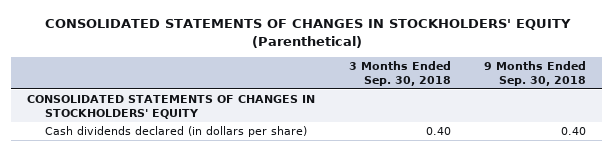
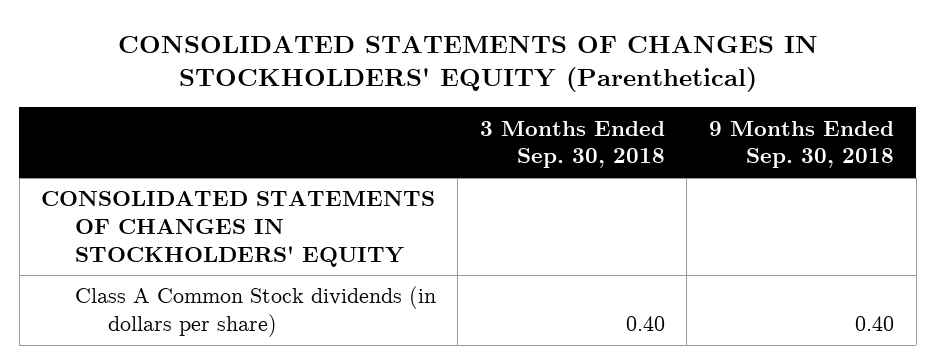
[44,126,307,138] Cash dividends declared (in dollars per share) -> [74,286,436,337] Class A Common Stock dividends (in dollars per share)

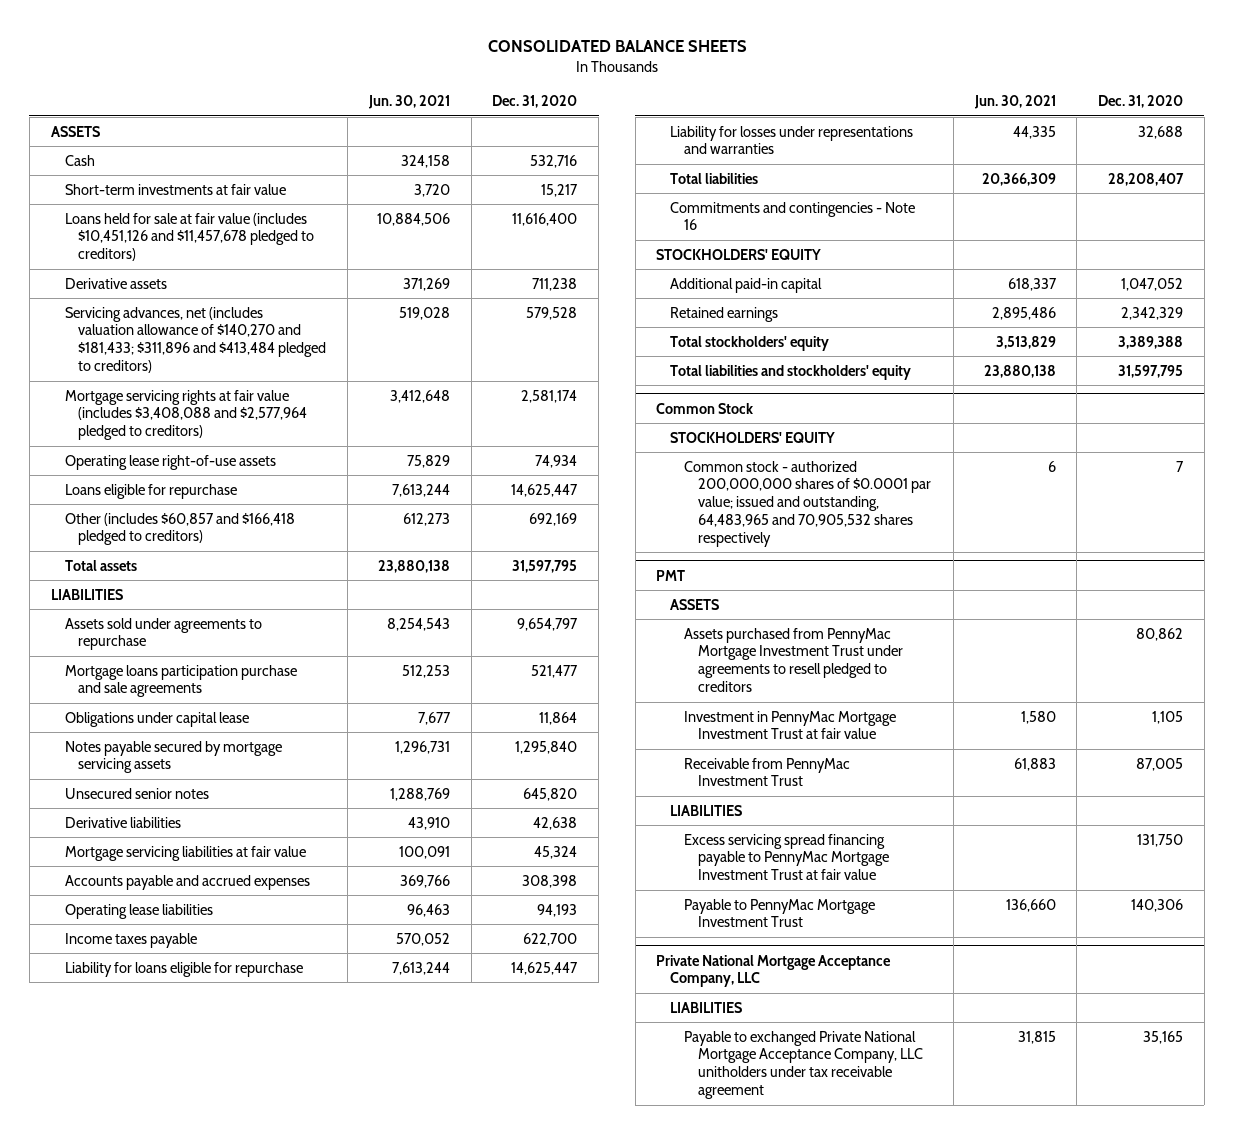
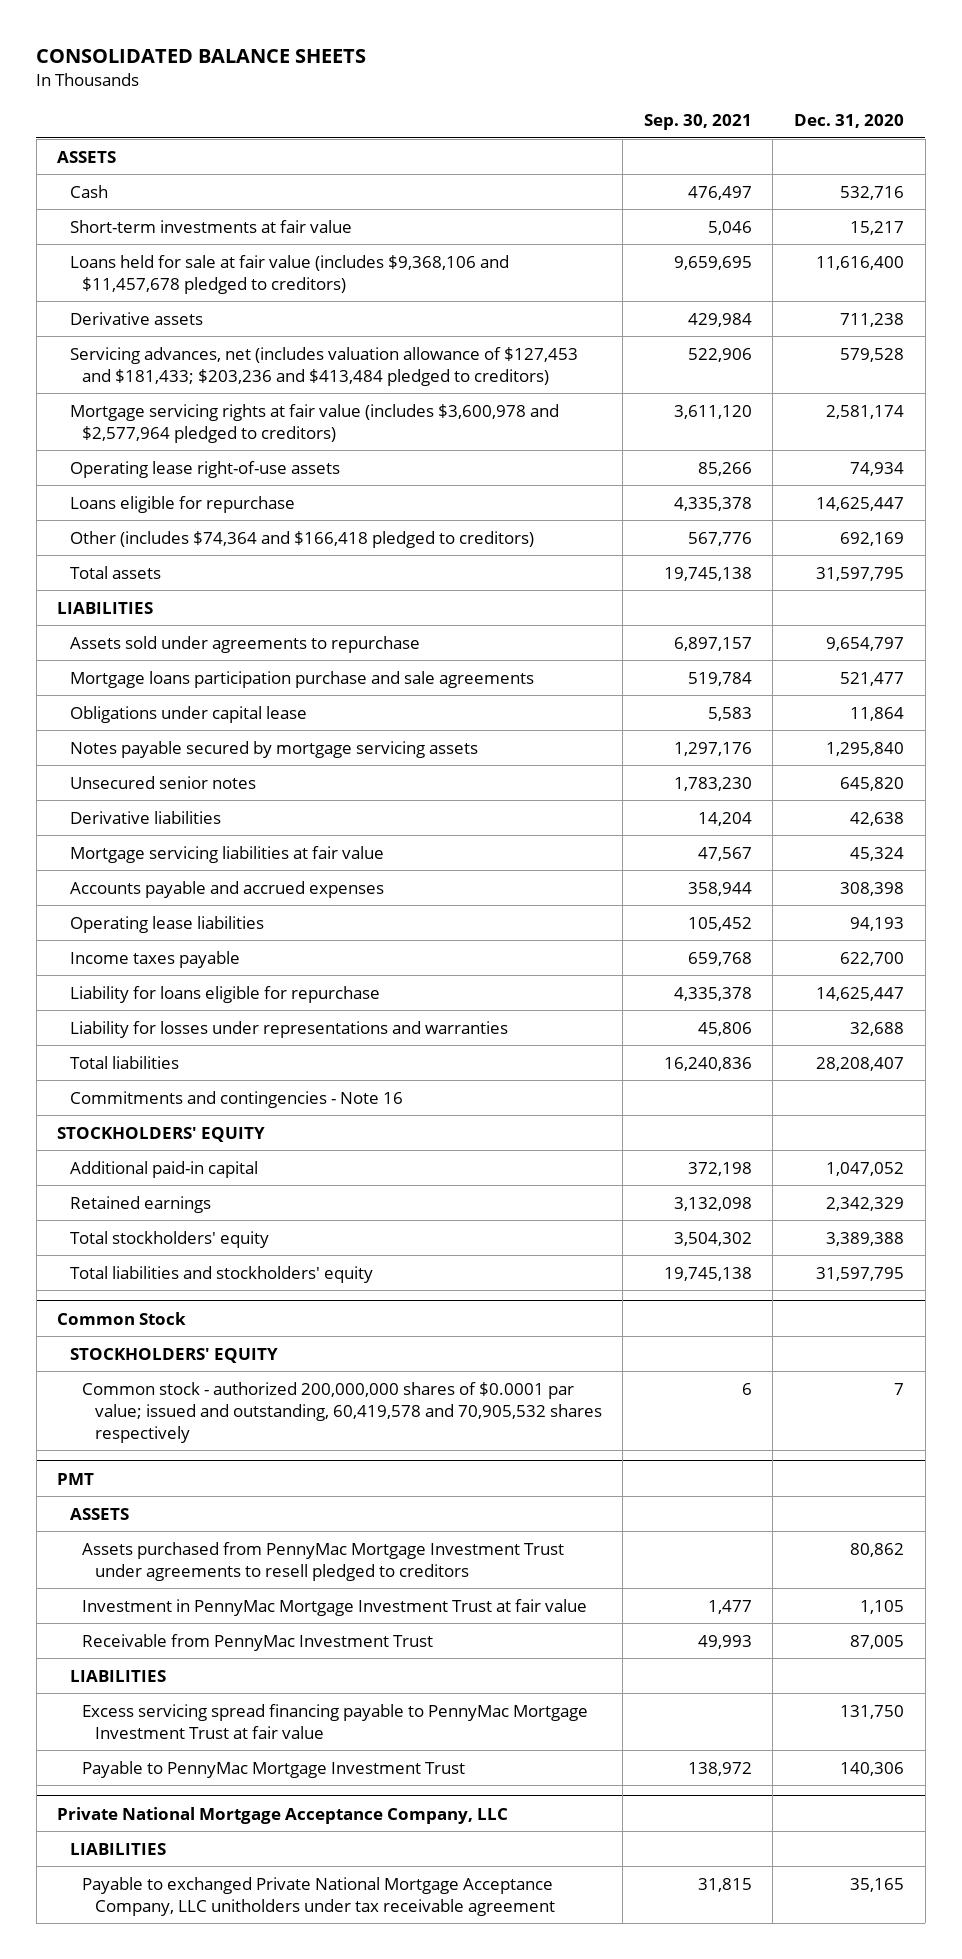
[367,94,450,109] Jun. 30, 2021 -> none
none -> [643,114,752,131] Sep. 30, 2021
[64,212,315,262] Loans held for sale at fair value (includes $10,451,126 and $11,457,678 pledged to creditors) -> [69,254,509,294] Loans held for sale at fair value (includes $9,368,106 and $11,457,678 pledged to creditors)
[64,306,327,373] Servicing advances, net (includes valuation allowance of $140,270 and $181,433; $311,896 and $413,484 pledged to creditors) -> [69,346,578,386] Servicing advances, net (includes valuation allowance of $127,453 and $181,433; $203,236 and $413,484 pledged to creditors)
[64,389,308,441] Mortgage servicing rights at fair value (includes $3,408,088 and $2,577,964 pledged to creditors) -> [69,403,559,443] Mortgage servicing rights at fair value (includes $3,600,978 and $2,577,964 pledged to creditors)
[64,512,295,546] Other (includes $60,857 and $166,418 pledged to creditors) -> [69,530,534,548] Other (includes $74,364 and $166,418 pledged to creditors)
[684,460,931,547] Common stock - authorized 200,000,000 shares of $0.0001 par value; issued and outstanding, 64,483,965 and 70,905,532 shares respectively -> [82,1381,602,1443] Common stock - authorized 200,000,000 shares of $0.0001 par value; issued and outstanding, 60,419,578 and 70,905,532 shares respectively

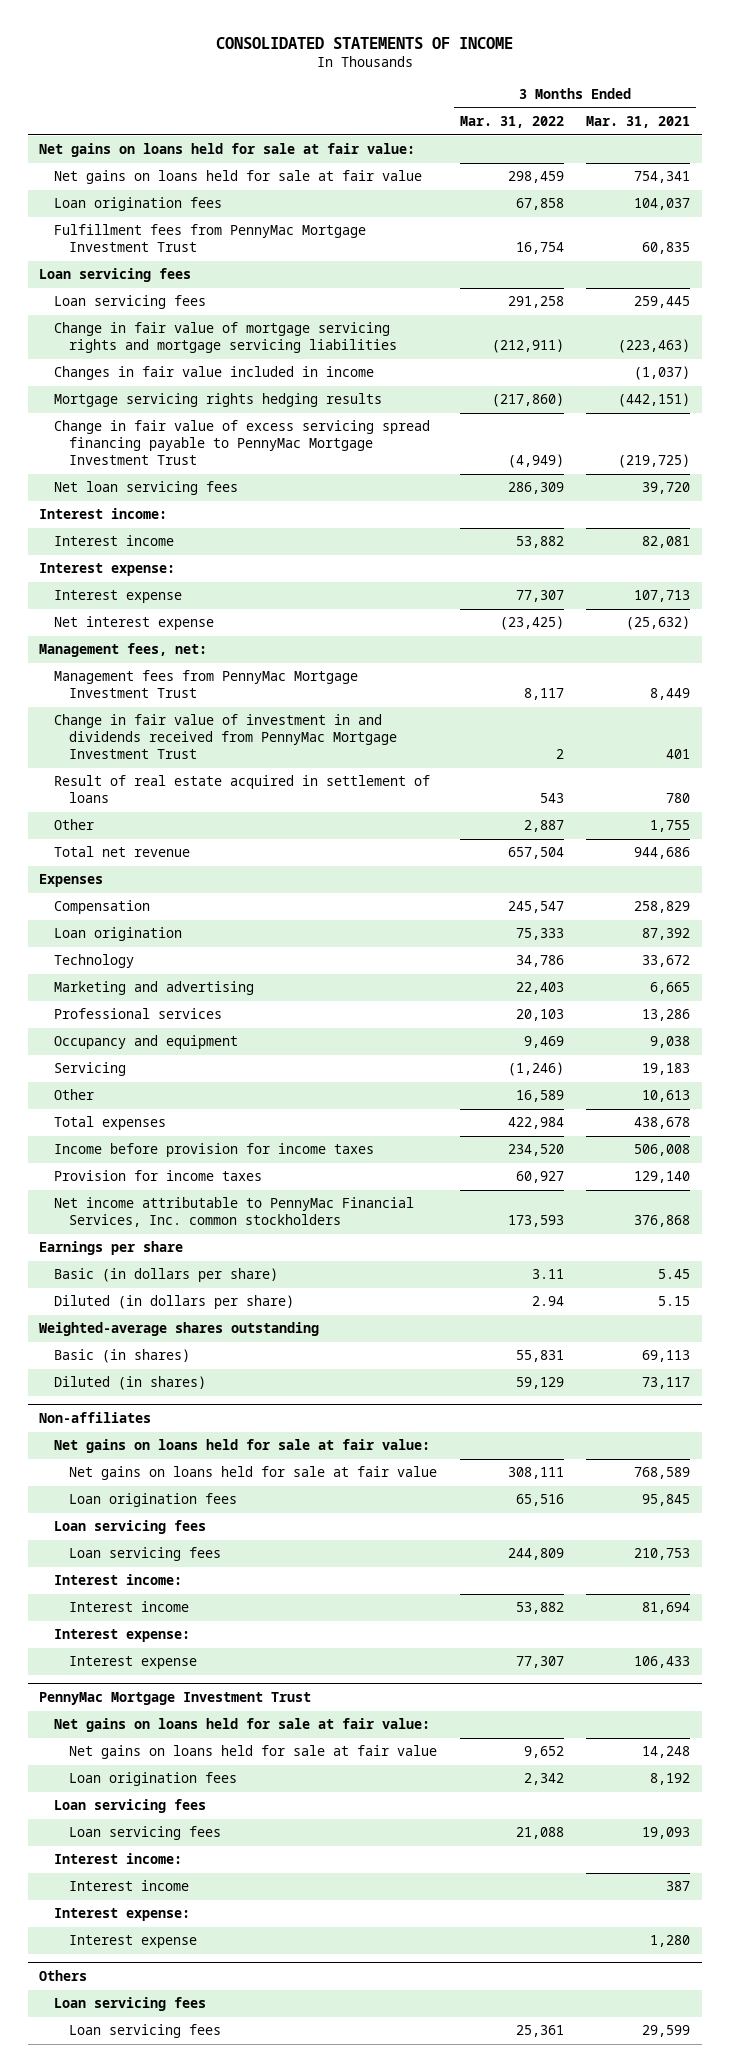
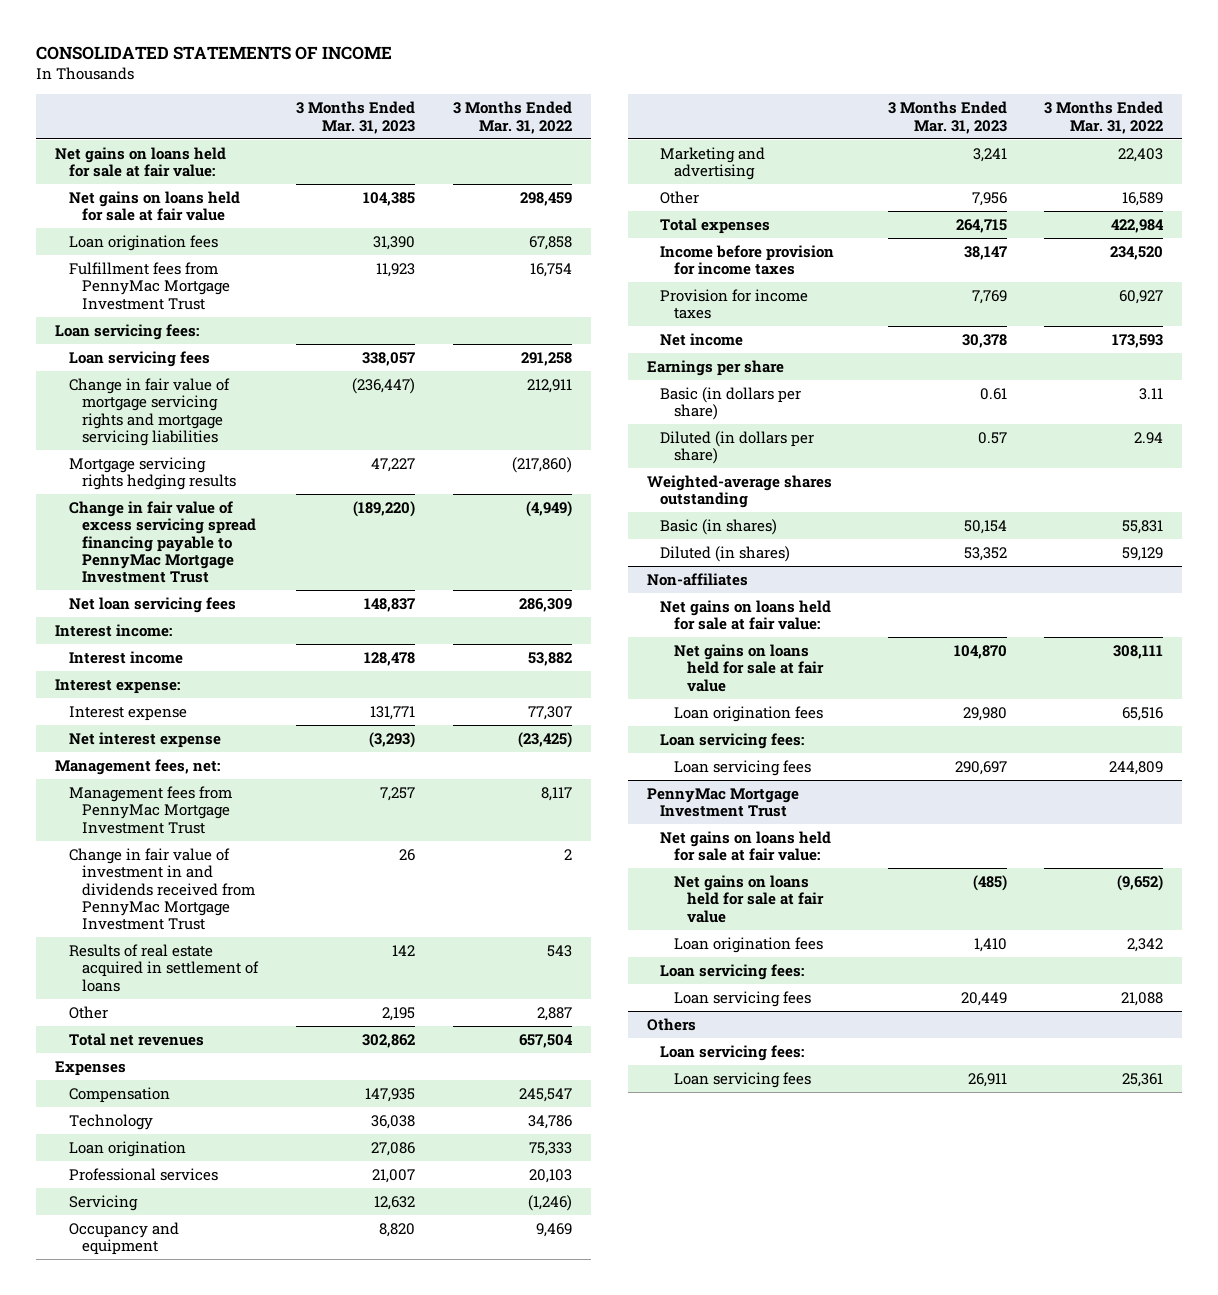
[586,115,691,128] Mar. 31, 2021 -> none
none -> [295,101,415,134] 3 Months Ended Mar. 31, 2023
[39,268,192,283] Loan servicing fees -> [55,323,200,340] Loan servicing fees:
[54,366,375,381] Changes in fair value included in income -> none
[491,339,564,354] (212,911) -> [526,378,572,393] 212,911
[54,775,431,804] Result of real estate acquired in settlement of loans -> [68,943,260,992] Results of real estate acquired in settlement of loans
[54,846,191,858] Total net revenue -> [68,1032,204,1046] Total net revenues
[54,927,183,942] Loan origination -> [68,1140,186,1157] Loan origination
[54,1035,239,1050] Occupancy and equipment -> [68,1221,179,1256] Occupancy and equipment
[54,981,255,996] Marketing and advertising -> [660,146,766,181] Marketing and advertising
[54,1197,415,1228] Net income attributable to PennyMac Financial Services, Inc. common stockholders -> [660,332,744,346] Net income
[54,1520,207,1535] Loan servicing fees -> [660,732,805,749] Loan servicing fees:
[54,1574,183,1586] Interest income: -> none
[69,1601,190,1613] Interest income -> none
[54,1629,191,1643] Interest expense: -> none
[69,1656,198,1670] Interest expense -> none
[523,1746,564,1759] 9,652 -> [1117,874,1164,891] (9,652)
[54,1799,207,1814] Loan servicing fees -> [660,963,805,980] Loan servicing fees:
[54,1853,183,1865] Interest income: -> none
[69,1880,190,1892] Interest income -> none
[54,1908,191,1922] Interest expense: -> none
[69,1935,198,1949] Interest expense -> none
[54,1997,207,2012] Loan servicing fees -> [660,1044,805,1061] Loan servicing fees:

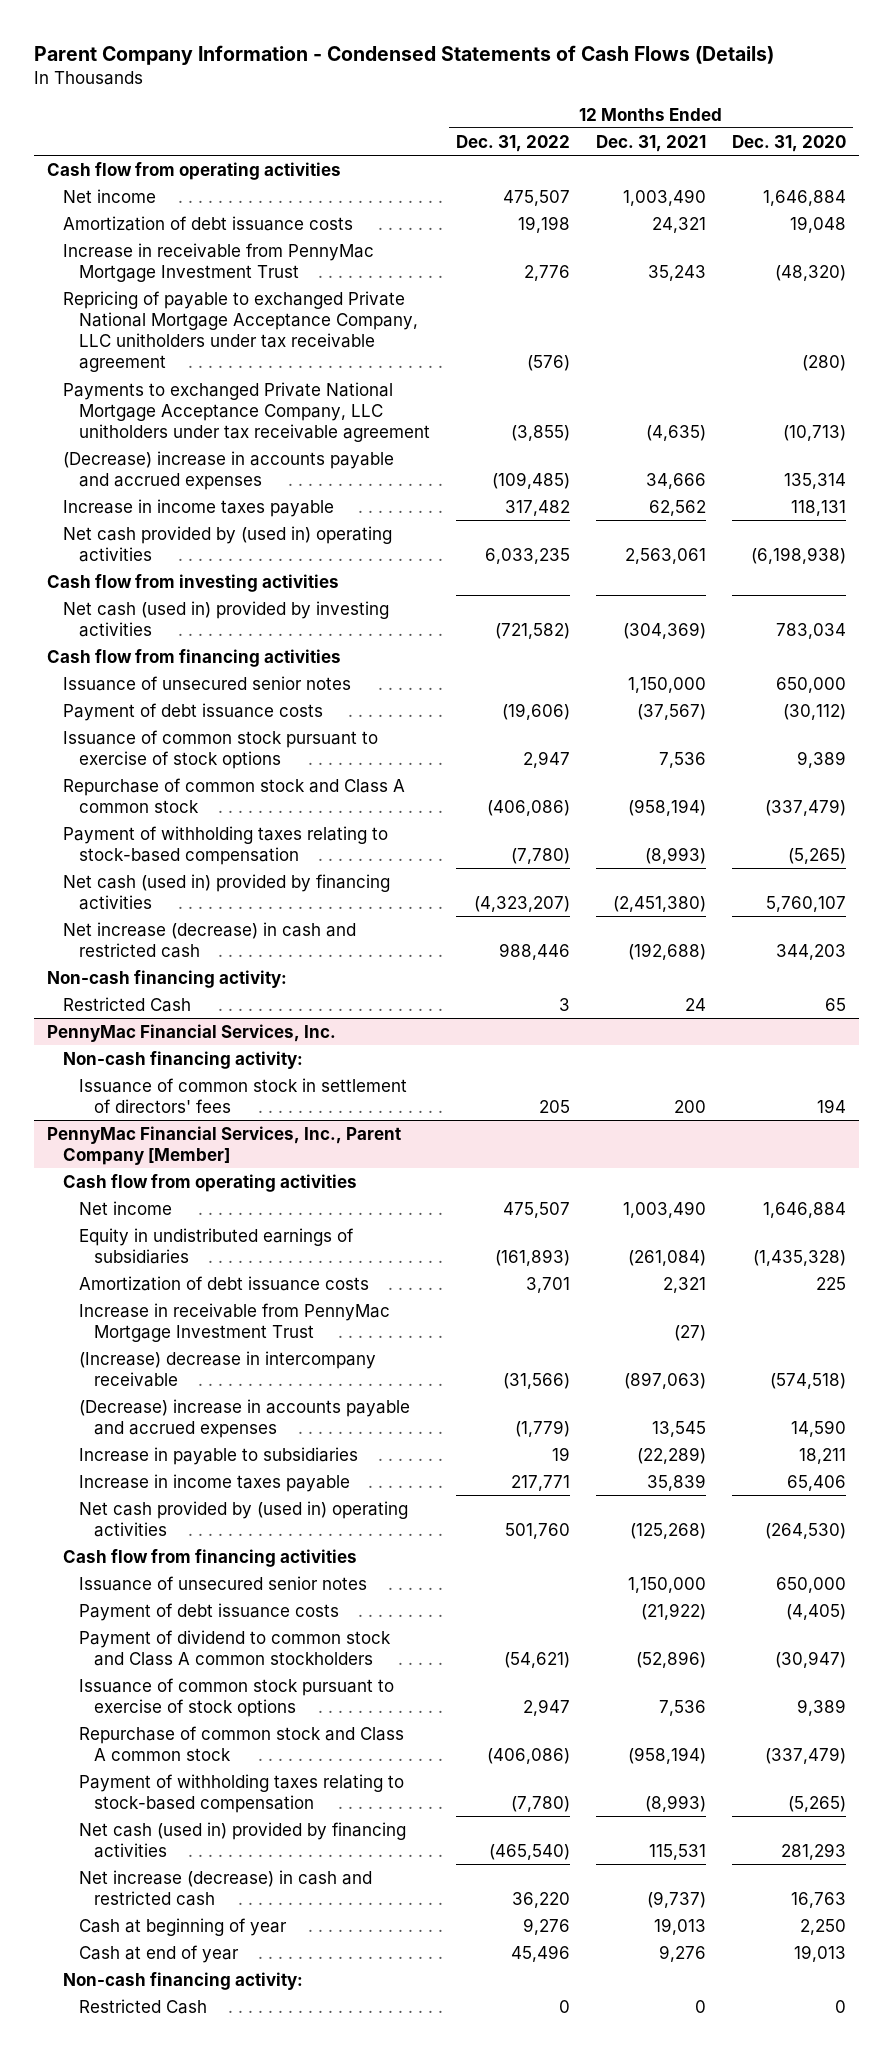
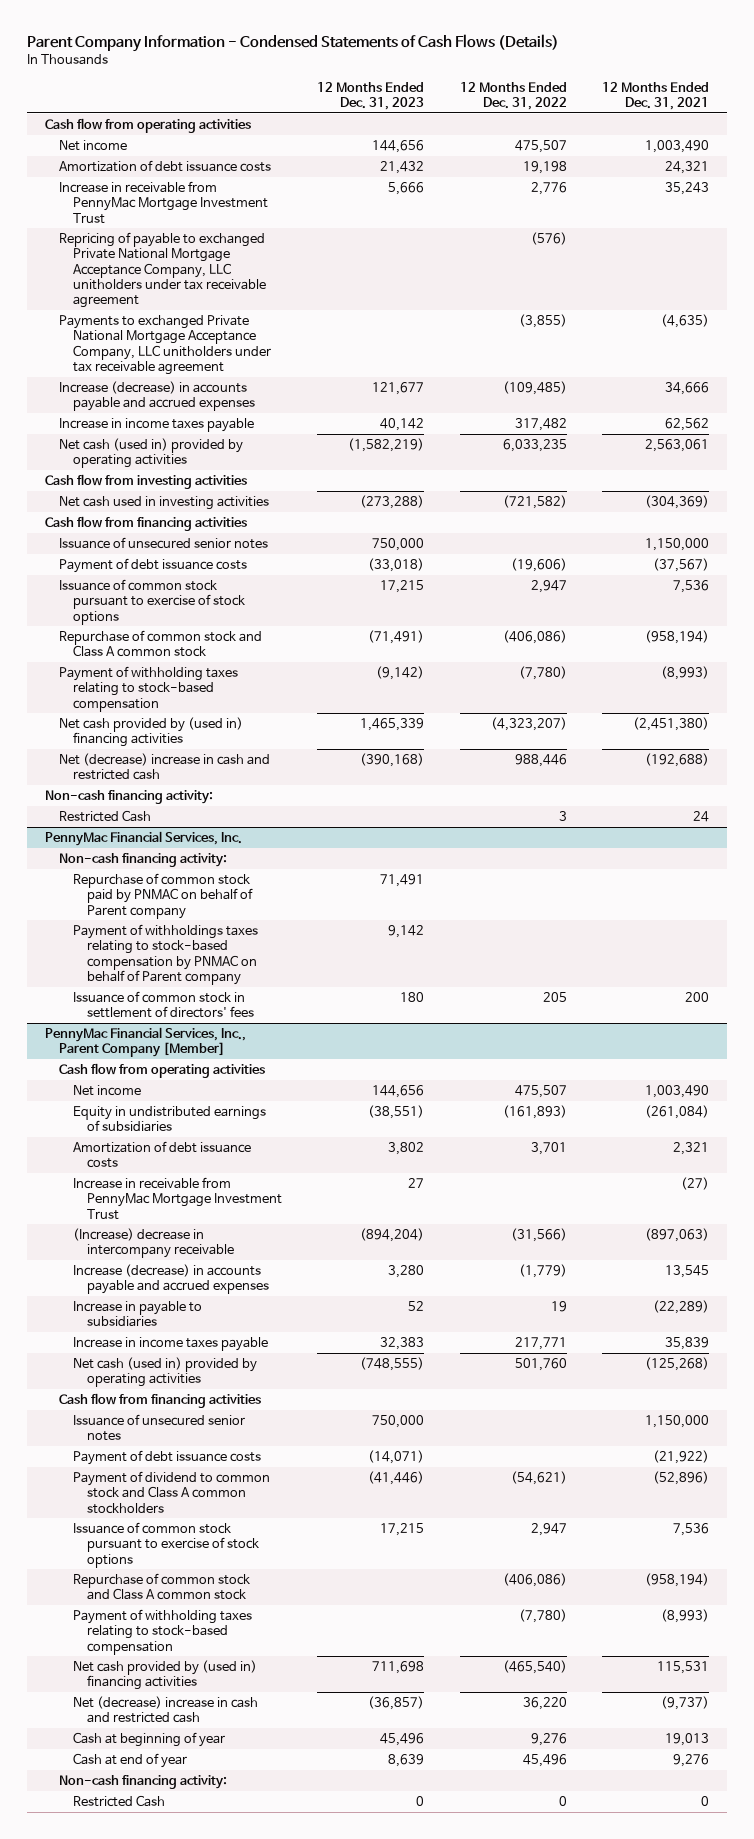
[732,134,847,152] Dec. 31, 2020 -> none
none -> [317,81,425,111] 12 Months Ended Dec. 31, 2023
[62,450,394,490] (Decrease) increase in accounts payable and accrued expenses -> [58,381,255,412] Increase (decrease) in accounts payable and accrued expenses
[62,525,392,562] Net cash provided by (used in) operating activities -> [58,438,243,469] Net cash (used in) provided by operating activities
[62,600,389,637] Net cash (used in) provided by investing activities -> [58,496,269,511] Net cash used in investing activities
[62,873,390,910] Net cash (used in) provided by financing activities -> [58,717,243,748] Net cash provided by (used in) financing activities
[62,921,356,958] Net increase (decrease) in cash and restricted cash -> [58,753,270,781] Net (decrease) increase in cash and restricted cash
none -> [72,873,253,919] Repurchase of common stock paid by PNMAC on behalf of Parent company
none -> [72,924,258,985] Payment of withholdings taxes relating to stock-based compensation by PNMAC on behalf of Parent company
[78,1398,410,1438] (Decrease) increase in accounts payable and accrued expenses -> [72,1264,269,1295] Increase (decrease) in accounts payable and accrued expenses
[78,1500,408,1537] Net cash provided by (used in) operating activities -> [72,1357,257,1388] Net cash (used in) provided by operating activities
[78,1821,406,1858] Net cash (used in) provided by financing activities -> [72,1660,257,1691] Net cash provided by (used in) financing activities
[78,1869,372,1906] Net increase (decrease) in cash and restricted cash -> [72,1696,258,1724] Net (decrease) increase in cash and restricted cash

